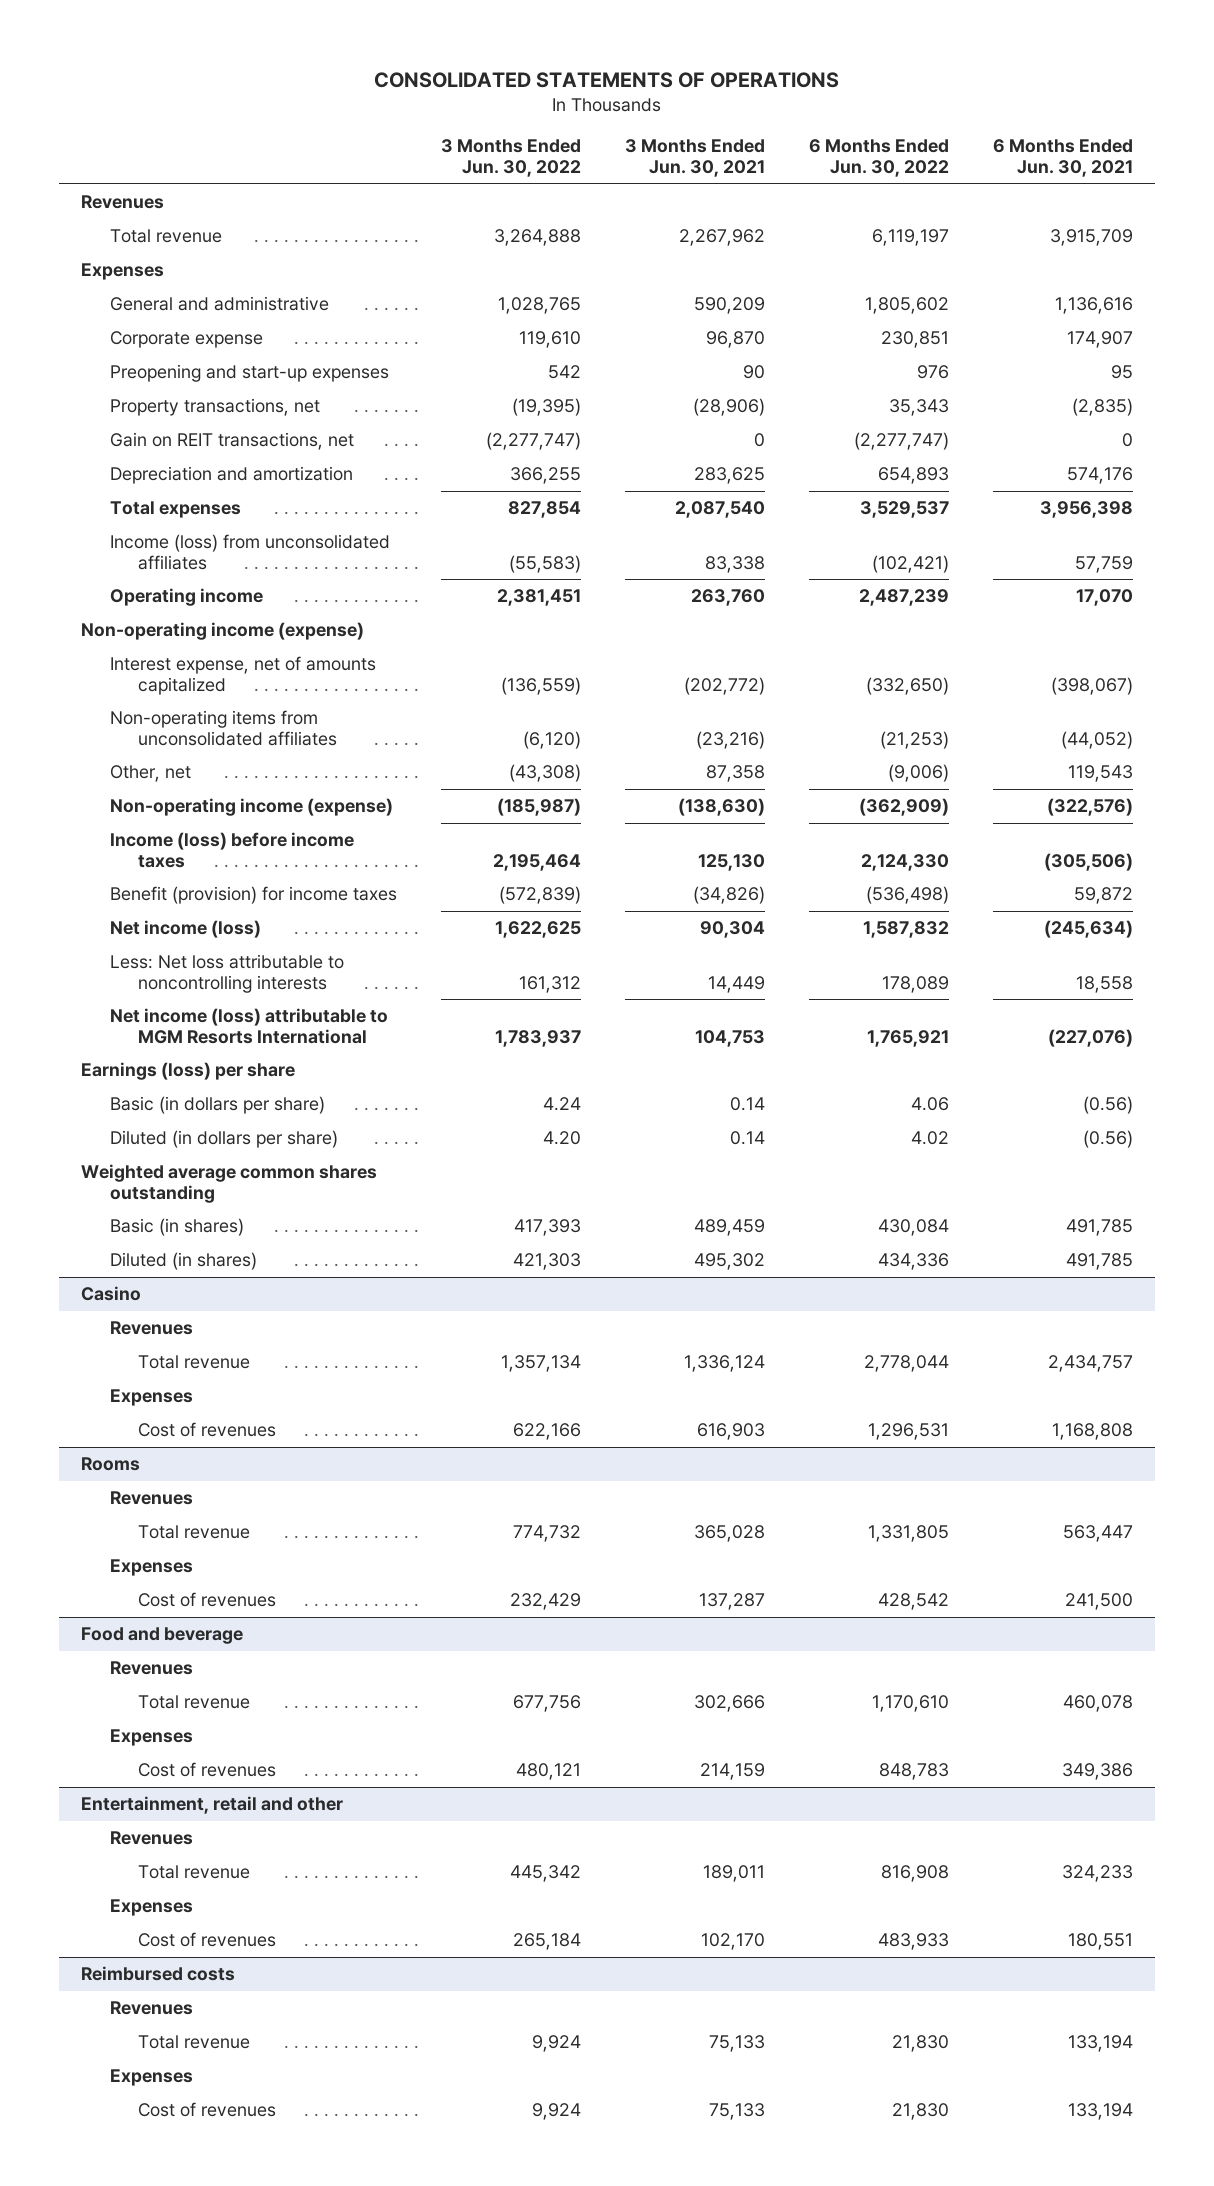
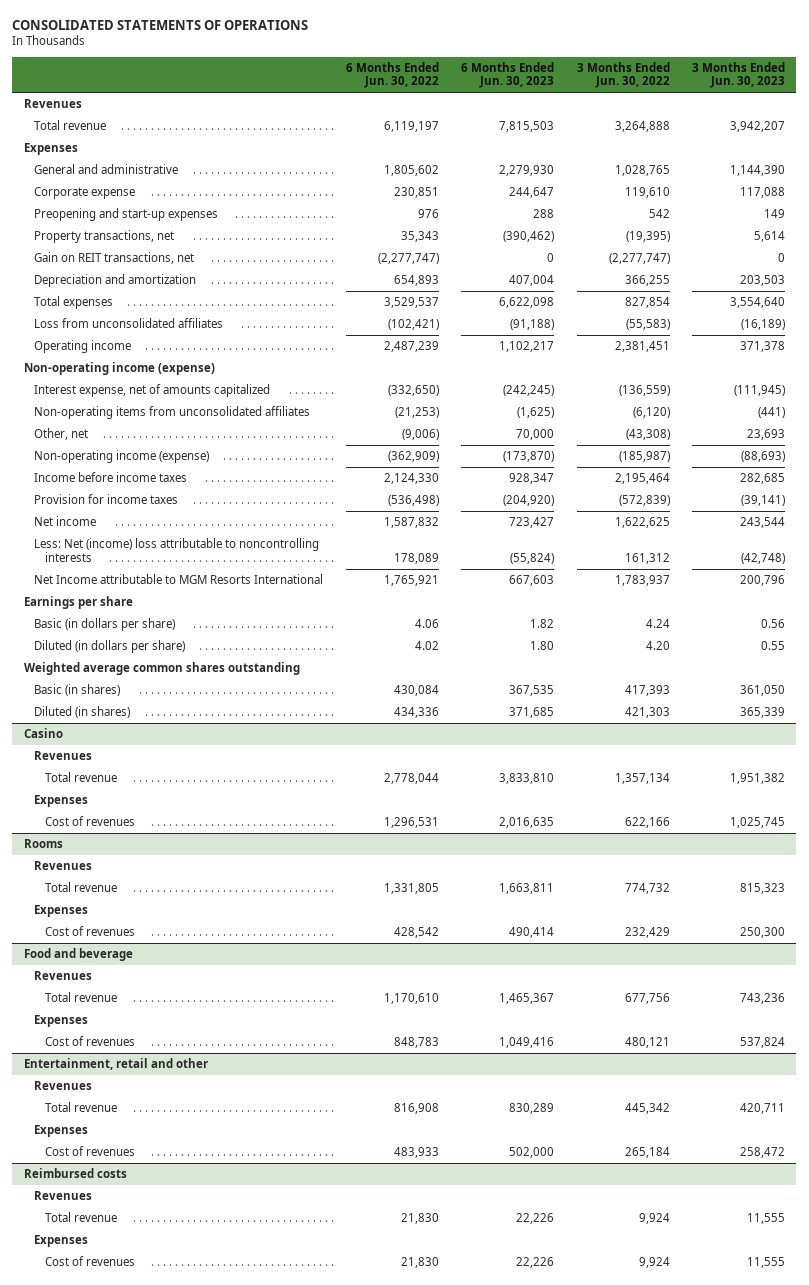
[624,139,765,178] 3 Months Ended Jun. 30, 2021 -> none
[992,139,1133,178] 6 Months Ended Jun. 30, 2021 -> none
none -> [461,61,555,89] 6 Months Ended Jun. 30, 2023
none -> [692,61,786,89] 3 Months Ended Jun. 30, 2023
[109,534,390,570] Income (loss) from unconsolidated affiliates -> [34,318,224,329] Loss from unconsolidated affiliates
[109,832,354,868] Income (loss) before income taxes -> [34,472,188,483] Income before income taxes
[109,886,397,905] Benefit (provision) for income taxes -> [34,494,179,505] Provision for income taxes
[109,920,261,939] Net income (loss) -> [34,516,97,527] Net income
[109,954,344,993] Less: Net loss attributable to noncontrolling interests -> [34,538,320,562] Less: Net (income) loss attributable to noncontrolling interests
[109,1008,388,1044] Net income (loss) attributable to MGM Resorts International -> [34,574,324,585] Net Income attributable to MGM Resorts International
[81,1062,296,1081] Earnings (loss) per share -> [23,596,133,610] Earnings per share

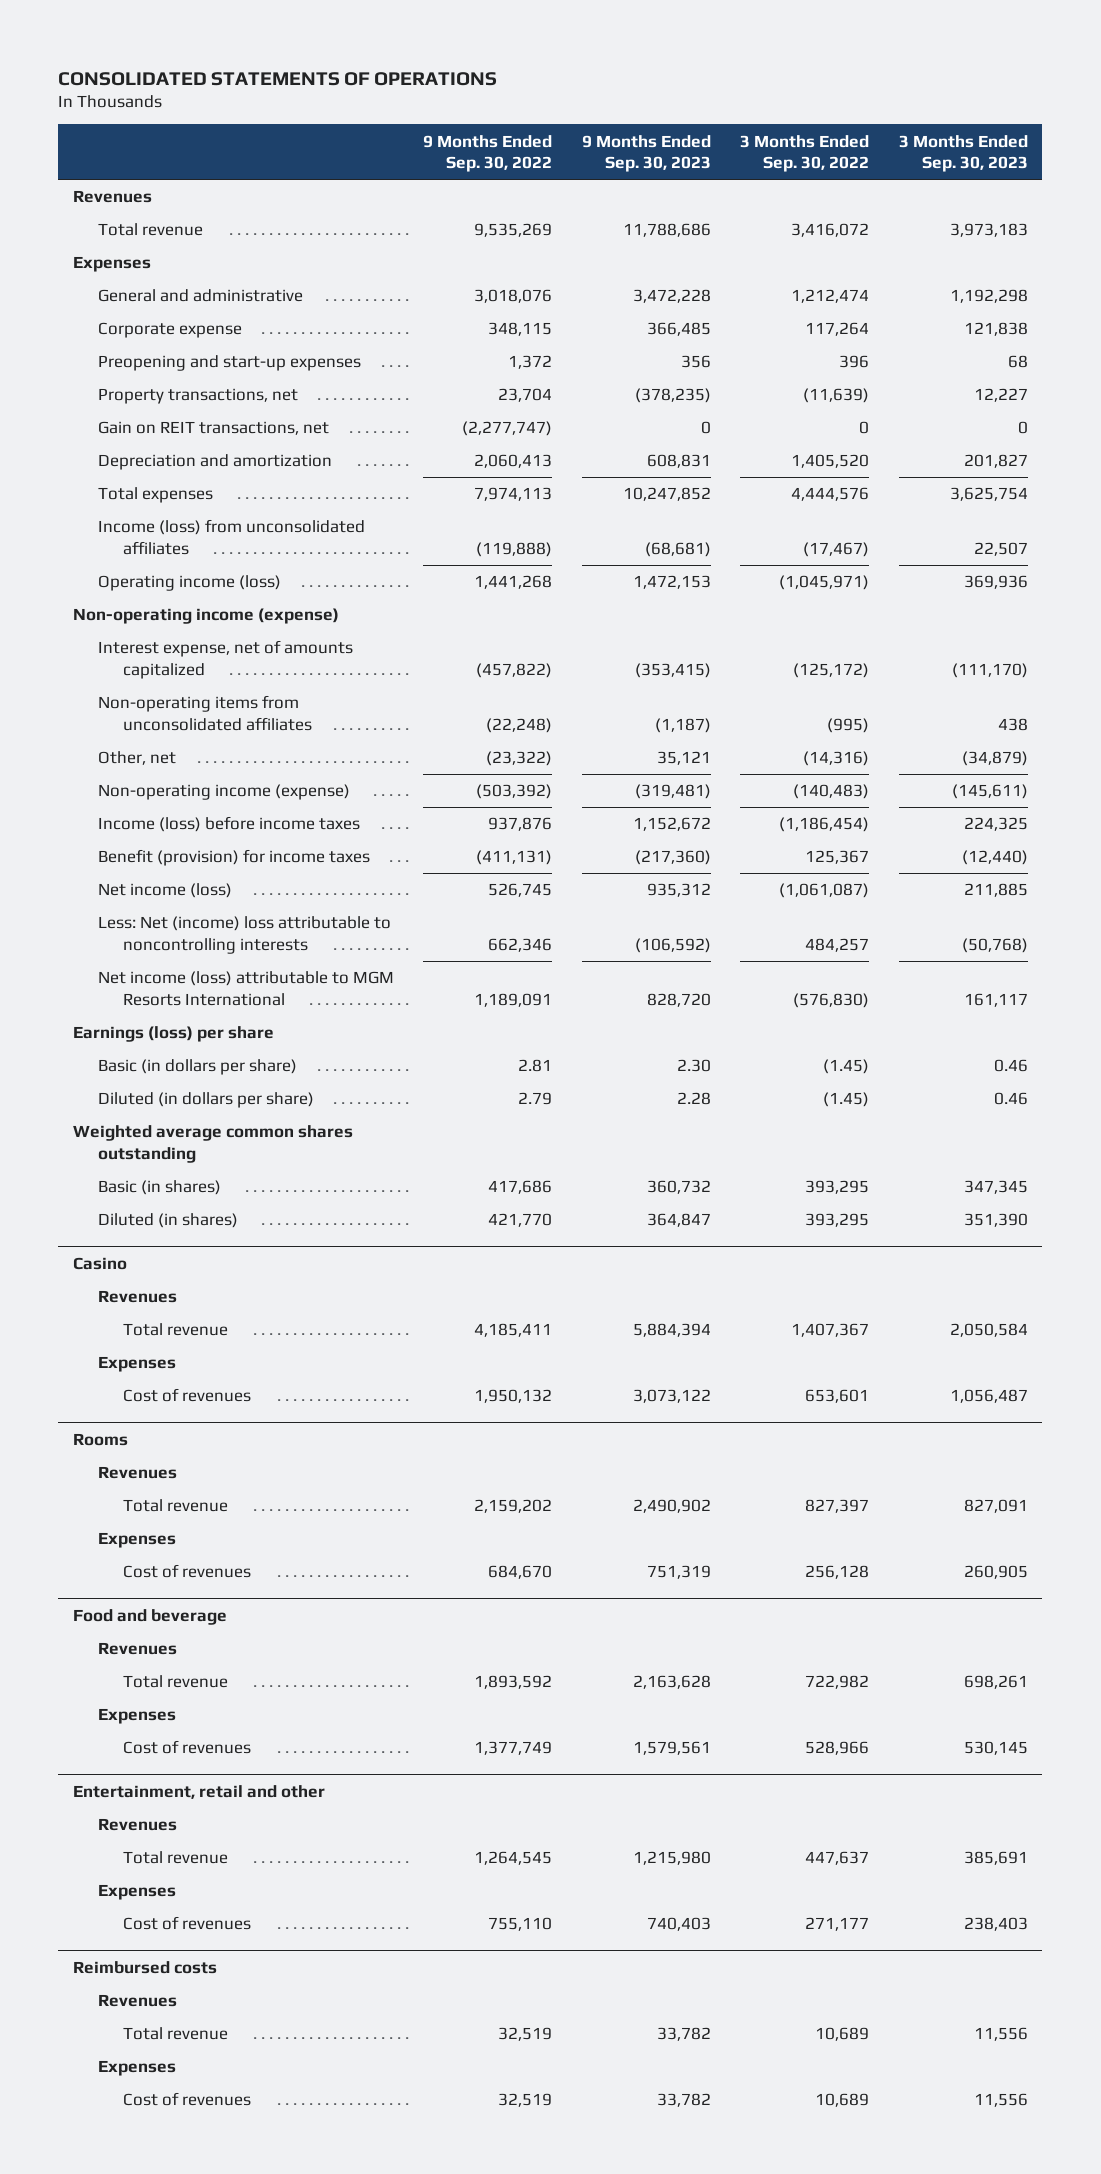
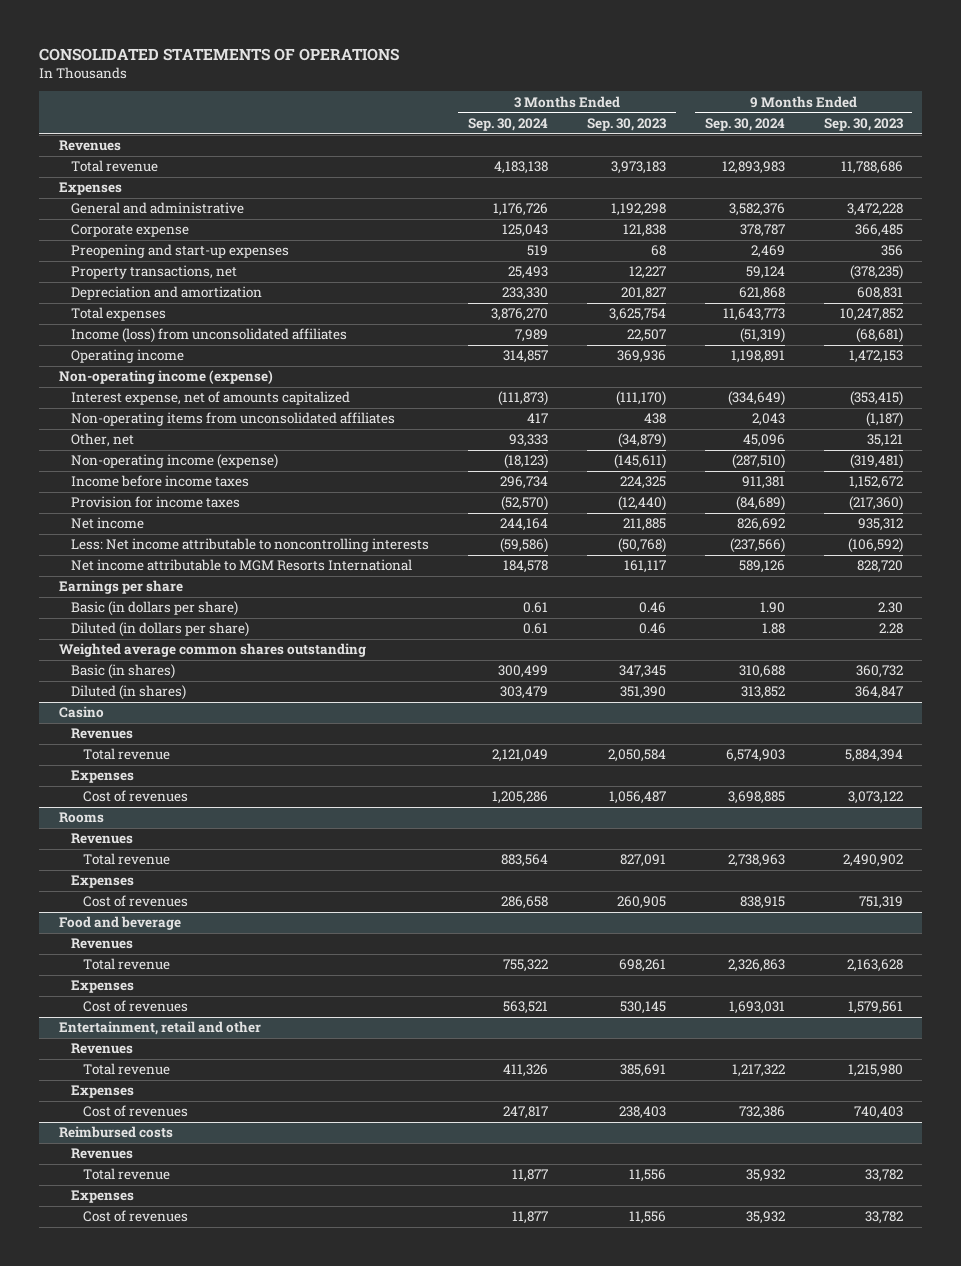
[423,134,553,173] 9 Months Ended Sep. 30, 2022 -> none
[740,134,870,173] 3 Months Ended Sep. 30, 2022 -> none
none -> [468,118,549,132] Sep. 30, 2024
none -> [704,118,785,132] Sep. 30, 2024
[97,421,329,436] Gain on REIT transactions, net -> none
[97,575,281,592] Operating income (loss) -> [71,349,185,364] Operating income
[97,816,360,833] Income (loss) before income taxes -> [71,475,250,488] Income before income taxes
[97,849,370,867] Benefit (provision) for income taxes -> [71,496,241,509] Provision for income taxes
[97,883,232,899] Net income (loss) -> [71,517,145,530] Net income
[97,916,391,954] Less: Net (income) loss attributable to noncontrolling interests -> [71,538,430,553] Less: Net income attributable to noncontrolling interests
[97,971,394,1006] Net income (loss) attributable to MGM Resorts International -> [71,559,413,572] Net income attributable to MGM Resorts International
[72,1026,274,1043] Earnings (loss) per share -> [58,580,183,595] Earnings per share

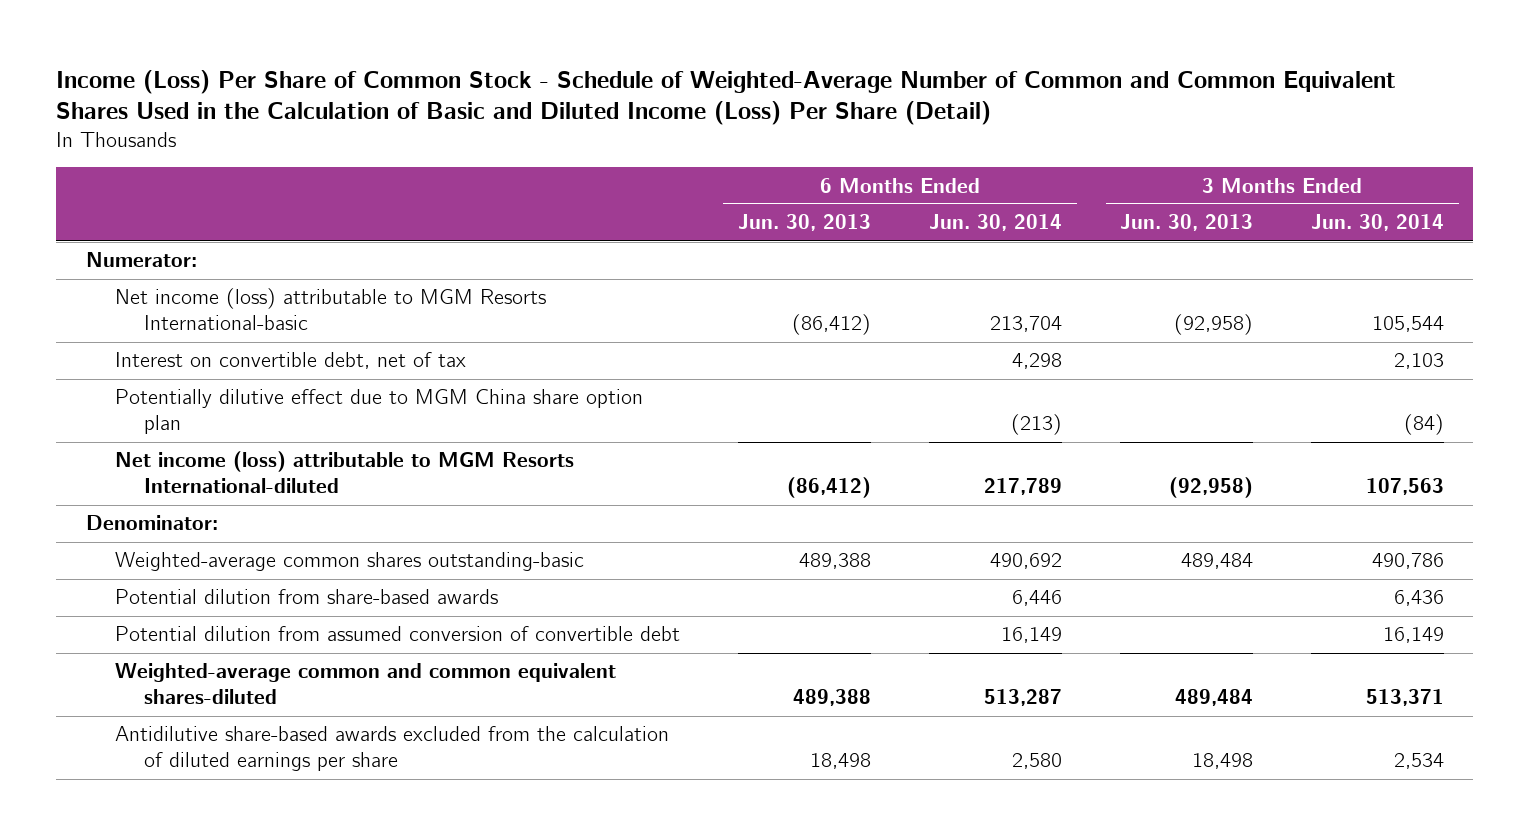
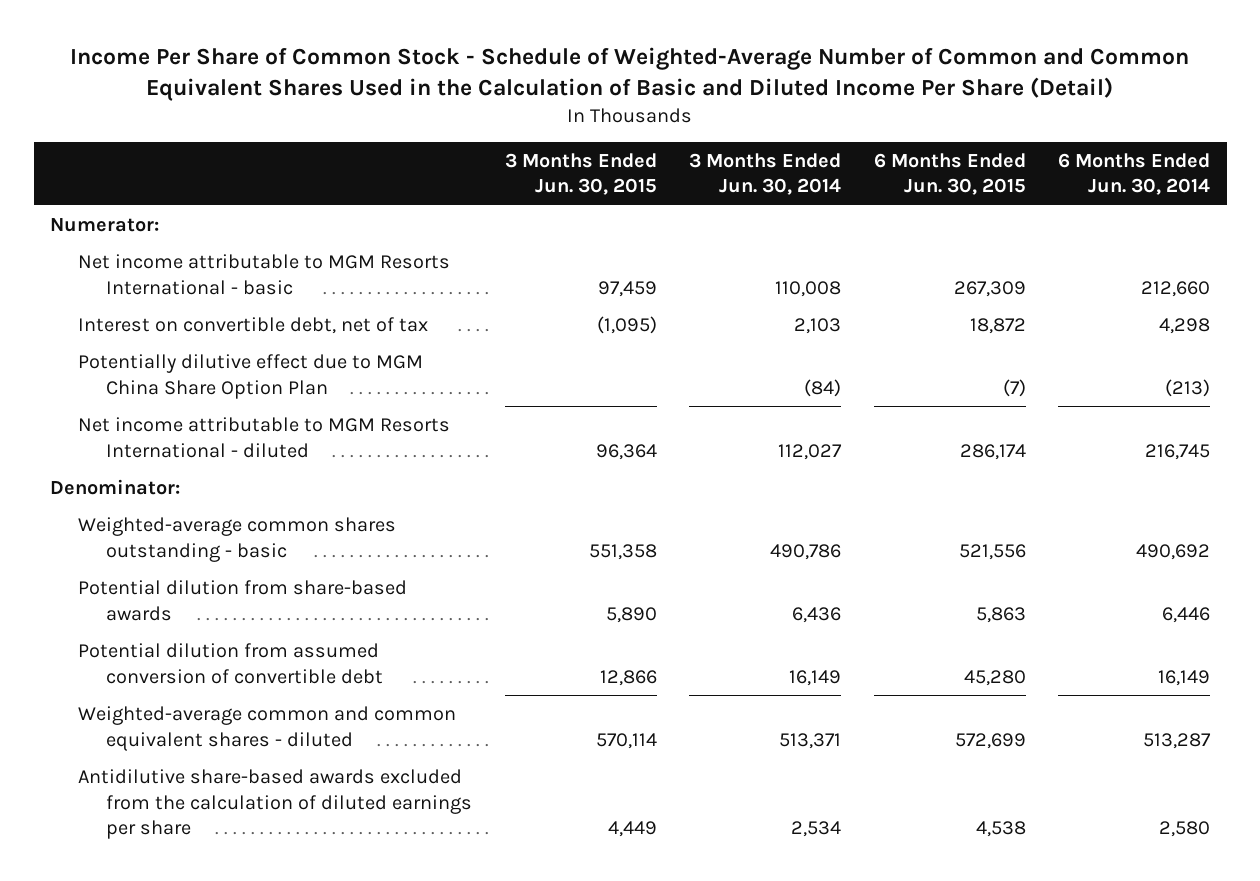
[56,69,1397,126] Income (Loss) Per Share of Common Stock - Schedule of Weighted-Average Number of Common and Common Equivalent Shares Used in the Calculation of Basic and Diluted Income (Loss) Per Share (Detail) -> [70,47,1190,102] Income Per Share of Common Stock - Schedule of Weighted-Average Number of Common and Common Equivalent Shares Used in the Calculation of Basic and Diluted Income Per Share (Detail)
[737,214,871,232] Jun. 30, 2013 -> none
[1120,214,1254,232] Jun. 30, 2013 -> none
none -> [504,152,657,196] 3 Months Ended Jun. 30, 2015
none -> [873,152,1026,196] 6 Months Ended Jun. 30, 2015
[114,288,546,331] Net income (loss) attributable to MGM Resorts International-basic -> [78,253,451,295] Net income attributable to MGM Resorts International - basic
[990,316,1063,333] 213,704 -> [1141,280,1211,297] 212,660
[1372,316,1445,333] 105,544 -> [775,280,842,297] 110,008
[114,389,643,435] Potentially dilutive effect due to MGM China share option plan -> [78,353,424,399] Potentially dilutive effect due to MGM China Share Option Plan
[114,451,574,494] Net income (loss) attributable to MGM Resorts International-diluted -> [78,416,451,458] Net income attributable to MGM Resorts International - diluted
[984,478,1063,496] 217,789 -> [1145,443,1211,460] 216,745
[1366,478,1445,496] 107,563 -> [778,443,843,460] 112,027
[114,552,584,572] Weighted-average common shares outstanding-basic -> [78,516,397,562] Weighted-average common shares outstanding - basic
[114,663,616,705] Weighted-average common and common equivalent shares-diluted -> [78,705,457,751] Weighted-average common and common equivalent shares - diluted

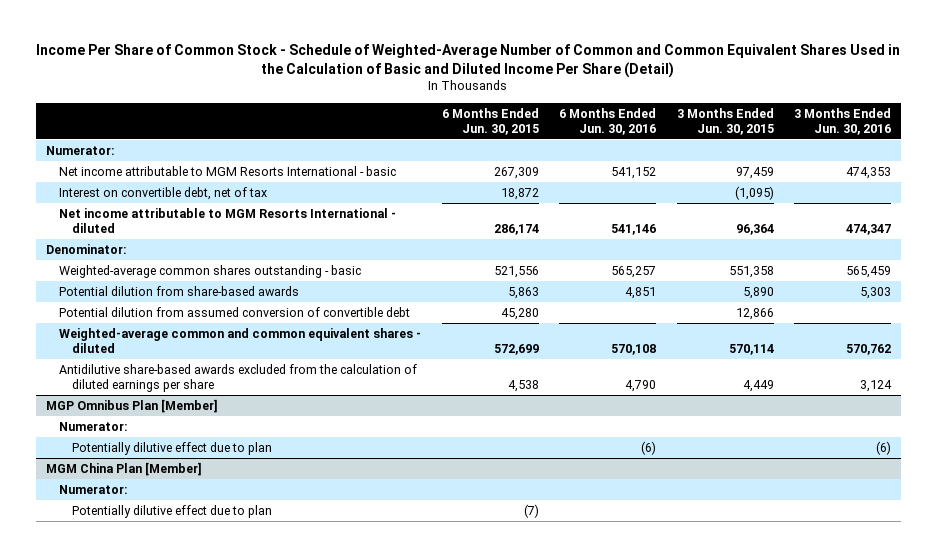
[689,152,842,196] 3 Months Ended Jun. 30, 2014 -> none
[1058,152,1211,196] 6 Months Ended Jun. 30, 2014 -> none
none -> [559,107,657,135] 6 Months Ended Jun. 30, 2016
none -> [794,107,892,135] 3 Months Ended Jun. 30, 2016
[78,353,424,399] Potentially dilutive effect due to MGM China Share Option Plan -> none
none -> [45,398,218,413] MGP Omnibus Plan [Member]
none -> [59,421,129,431] Numerator:
none -> [72,441,273,455] Potentially dilutive effect due to plan
none -> [45,461,202,476] MGM China Plan [Member]
none -> [59,484,129,494] Numerator:
none -> [72,504,273,518] Potentially dilutive effect due to plan

